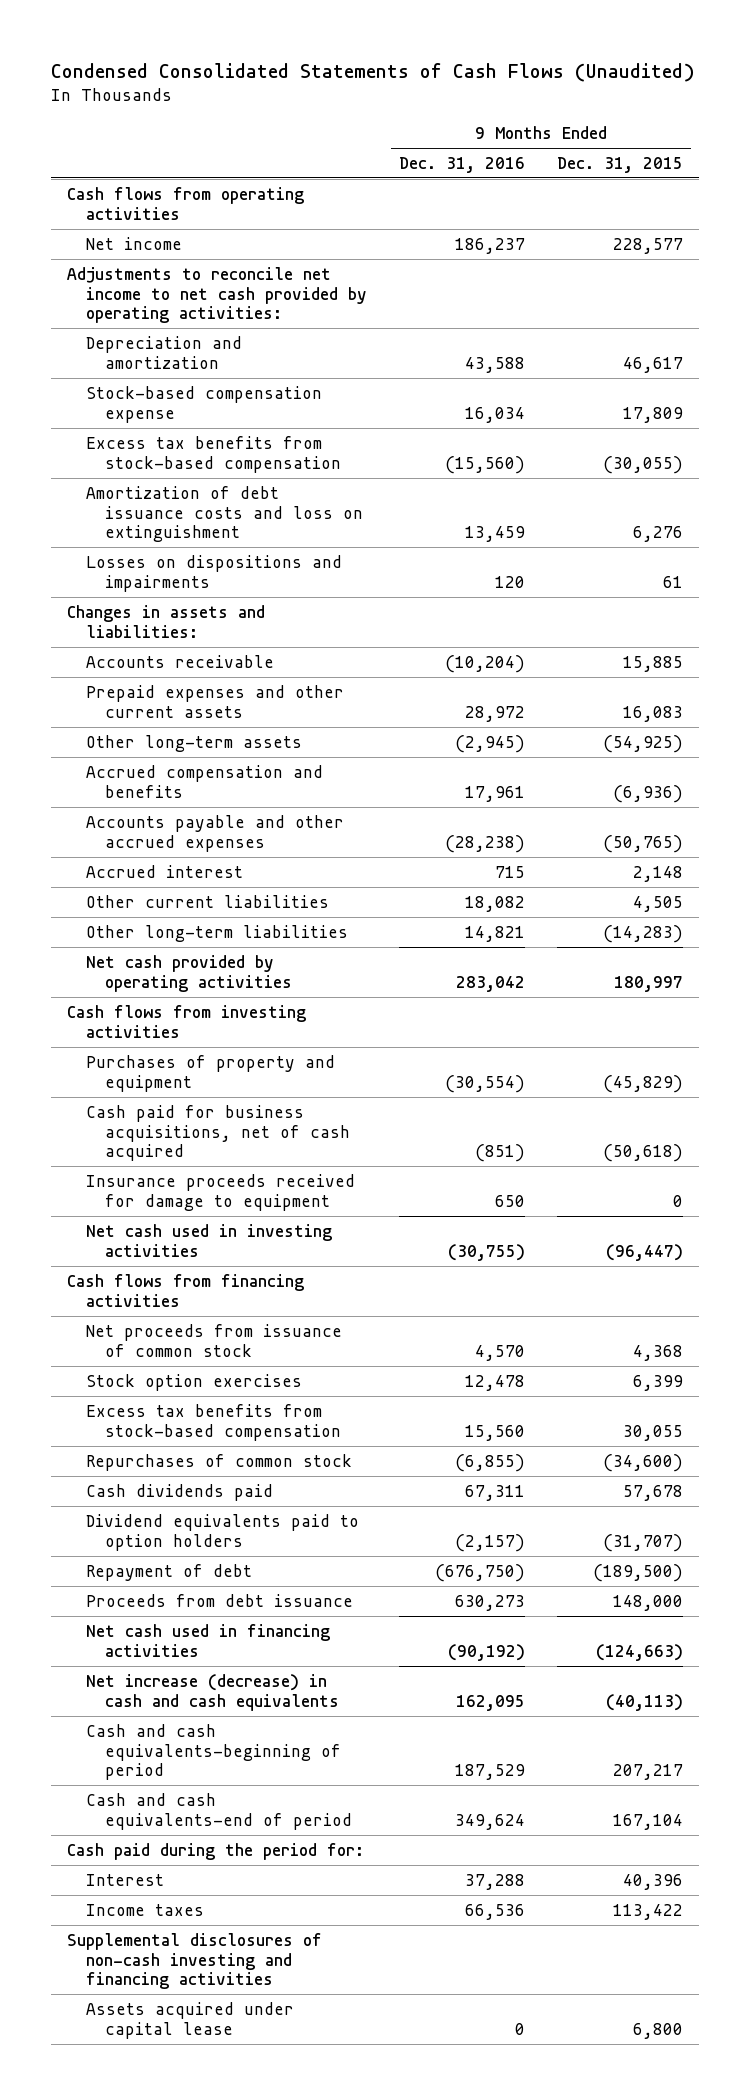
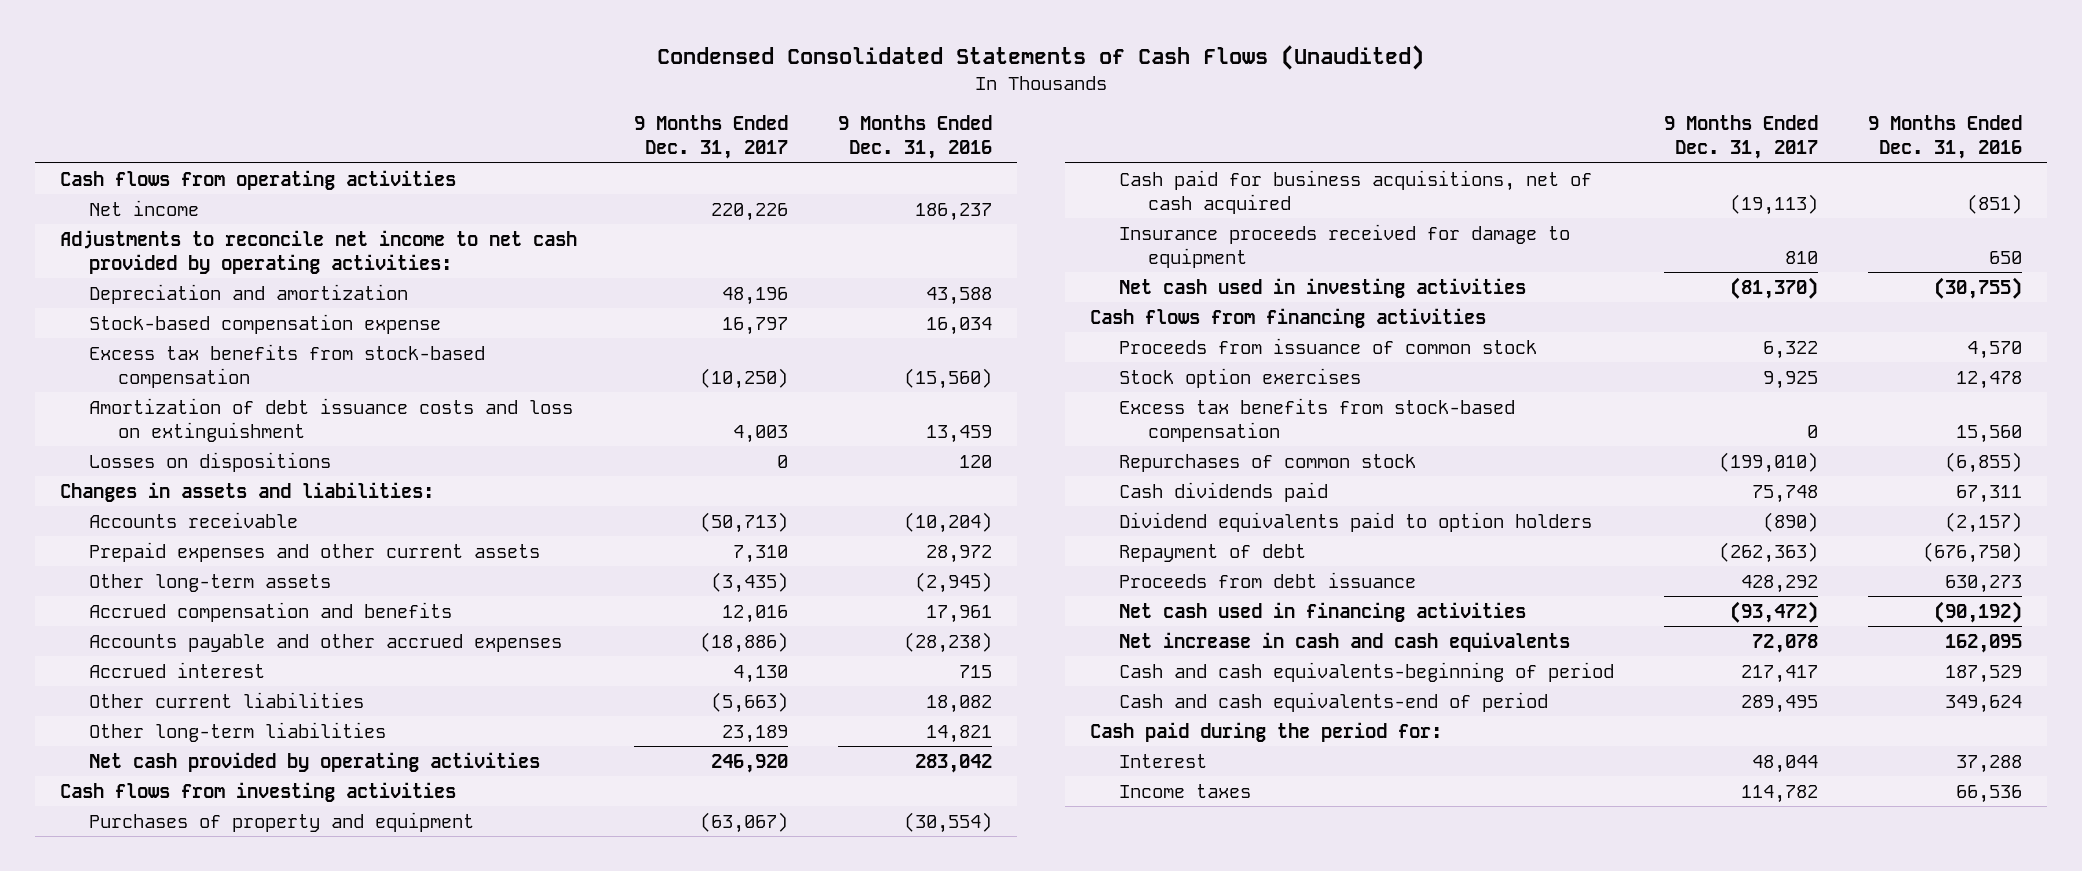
[556,156,683,173] Dec. 31, 2015 -> none
none -> [634,115,789,160] 9 Months Ended Dec. 31, 2017
[86,554,343,592] Losses on dispositions and impairments -> [88,451,331,472] Losses on dispositions
[86,1323,343,1357] Net proceeds from issuance of common stock -> [1118,337,1537,354] Proceeds from issuance of common stock
[86,1673,340,1711] Net increase (decrease) in cash and cash equivalents -> [1118,631,1570,652] Net increase in cash and cash equivalents
[67,1932,323,1990] Supplemental disclosures of non-cash investing and financing activities -> none
[86,2001,295,2039] Assets acquired under capital lease -> none

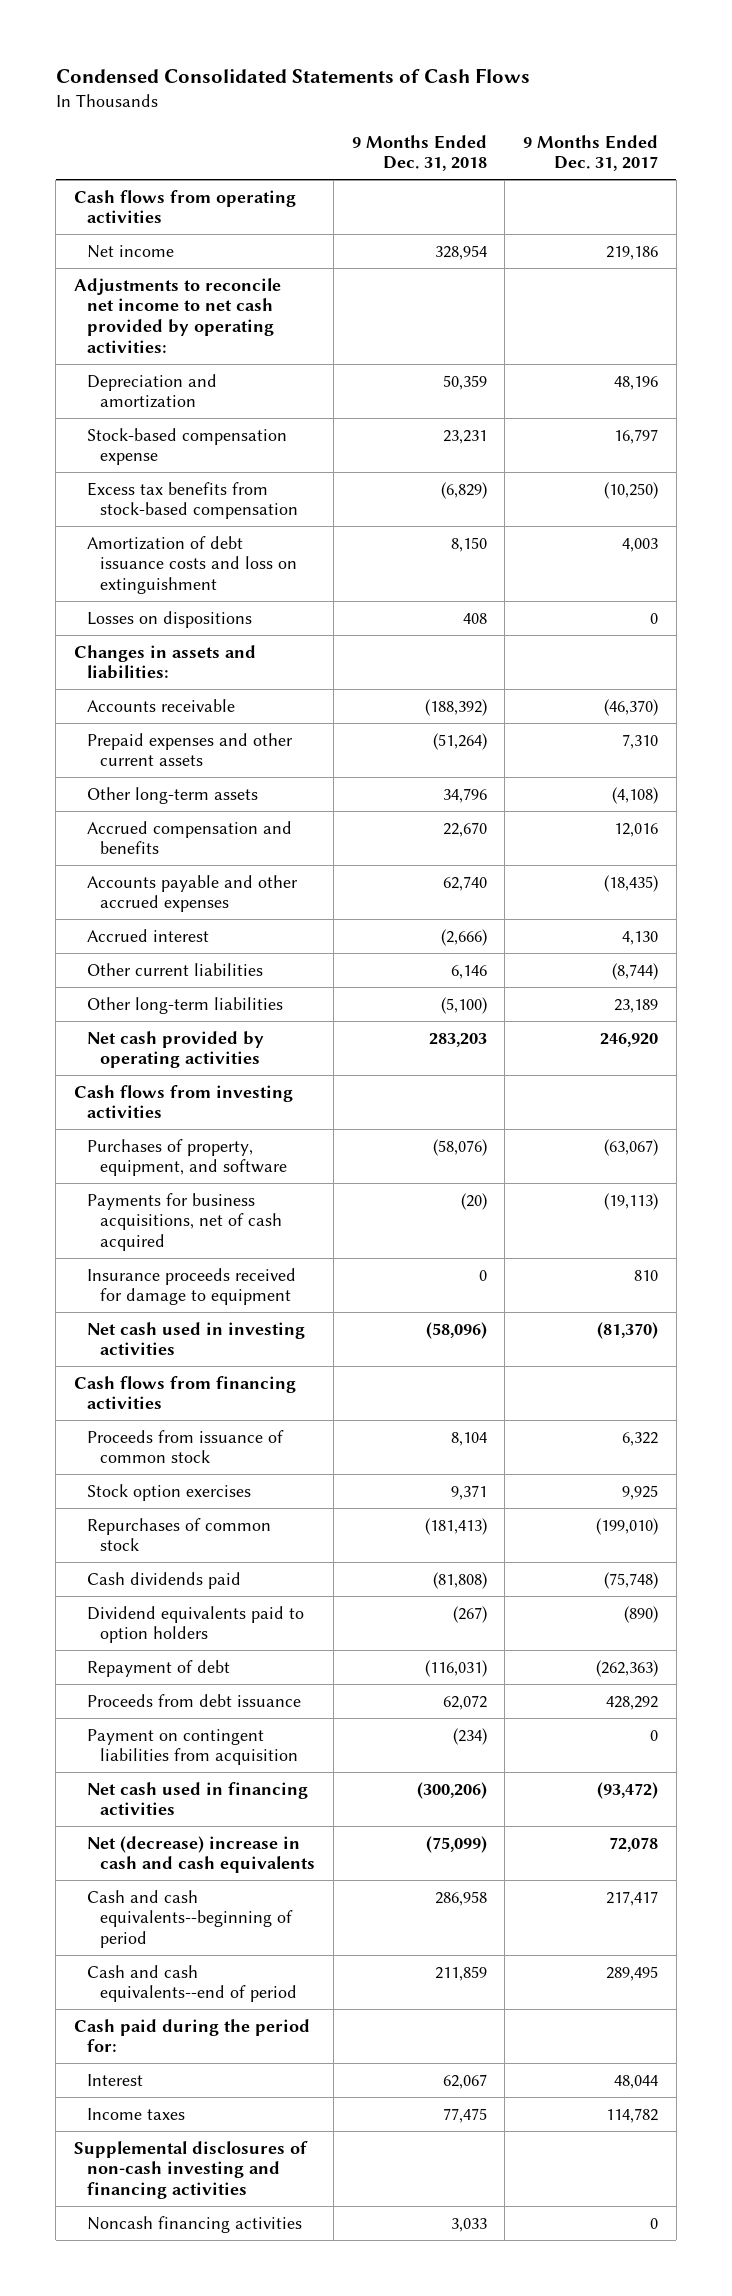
[656,45,1424,71] Condensed Consolidated Statements of Cash Flows (Unaudited) -> [55,68,530,84] Condensed Consolidated Statements of Cash Flows
[838,115,993,160] 9 Months Ended Dec. 31, 2016 -> none
none -> [351,134,487,172] 9 Months Ended Dec. 31, 2018
[711,202,789,221] 220,226 -> [606,245,659,260] 219,186
[700,511,789,533] (50,713) -> [604,698,659,716] (46,370)
[711,571,789,593] (3,435) -> [612,786,659,804] (4,108)
[700,631,789,653] (18,886) -> [604,874,659,892] (18,435)
[711,691,789,713] (5,663) -> [612,962,659,980] (8,744)
[88,811,474,832] Purchases of property and equipment -> [87,1138,288,1177] Purchases of property, equipment, and software
[1118,169,1592,214] Cash paid for business acquisitions, net of cash acquired -> [87,1192,283,1252] Payments for business acquisitions, net of cash acquired
[1118,397,1515,442] Excess tax benefits from stock-based compensation -> none
[1751,484,1818,503] 75,748 -> [604,1571,659,1589] (75,748)
none -> [87,1728,299,1766] Payment on contingent liabilities from acquisition
[1118,631,1570,652] Net increase in cash and cash equivalents -> [87,1835,316,1874] Net (decrease) increase in cash and cash equivalents
[1118,661,1614,682] Cash and cash equivalents-beginning of period -> [87,1889,294,1949] Cash and cash equivalents--beginning of period
[1118,691,1548,712] Cash and cash equivalents-end of period -> [87,1964,298,2003] Cash and cash equivalents--end of period
none -> [73,2140,308,2200] Supplemental disclosures of non-cash investing and financing activities
none -> [87,2215,303,2233] Noncash financing activities

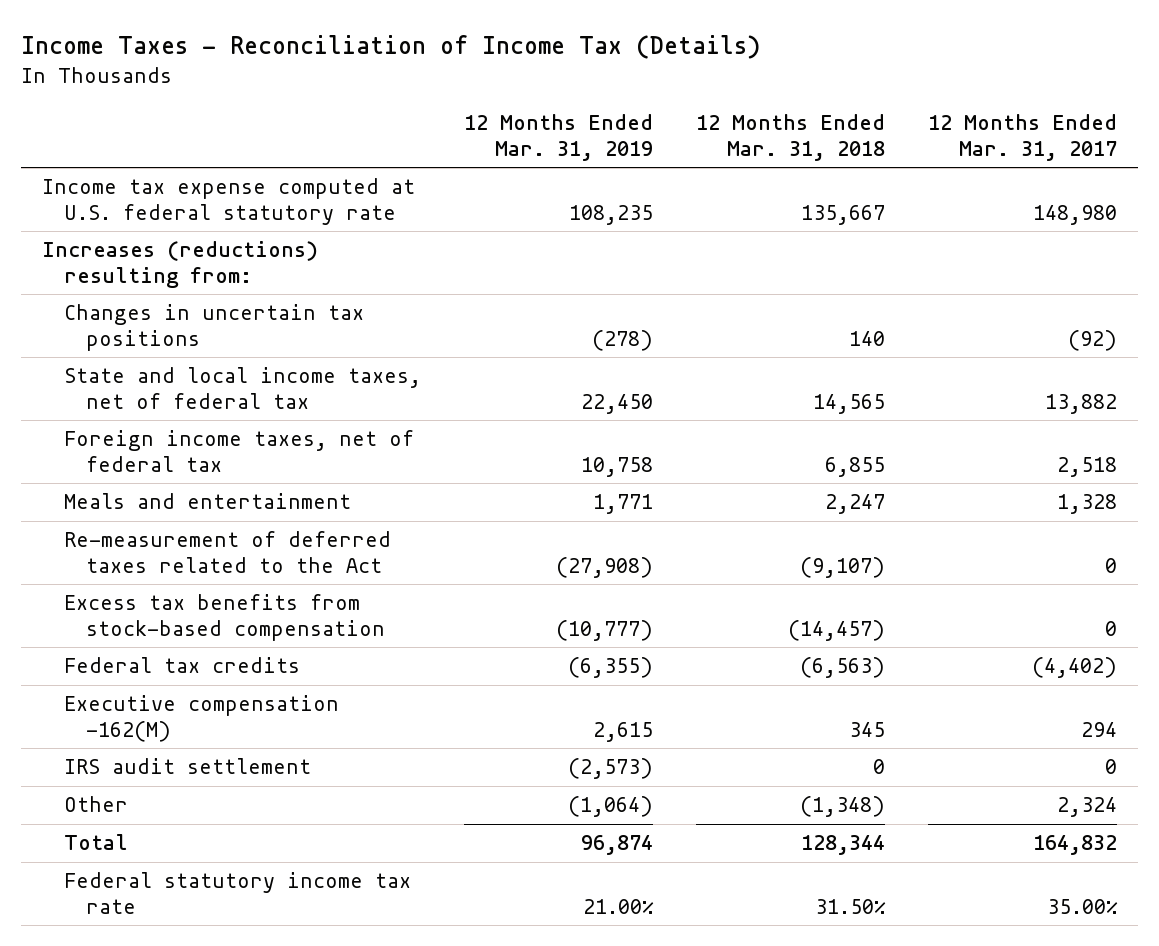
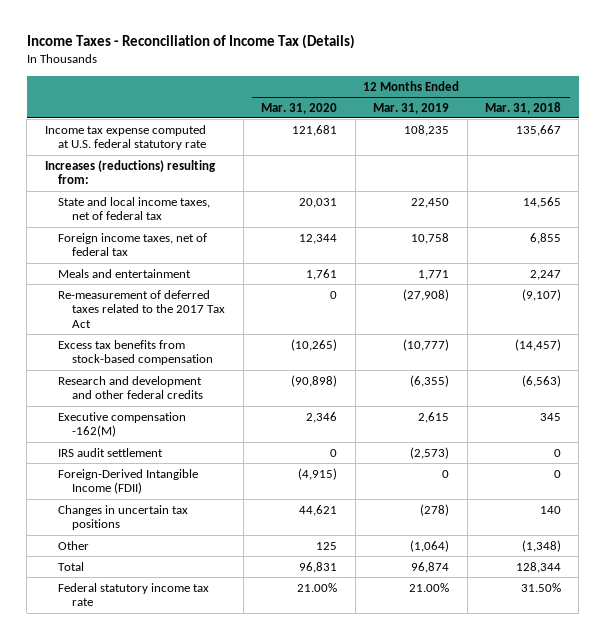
[927,114,1117,161] 12 Months Ended Mar. 31, 2017 -> none
none -> [261,102,338,114] Mar. 31, 2020
[63,531,391,573] Re-measurement of deferred taxes related to the Act -> [58,289,226,328] Re-measurement of deferred taxes related to the 2017 Tax Act
[63,657,300,674] Federal tax credits -> [58,375,204,400] Research and development and other federal credits
none -> [58,468,199,495] Foreign-Derived Intangible Income (FDII)
[63,304,364,351] Changes in uncertain tax positions -> [58,504,189,531] Changes in uncertain tax positions

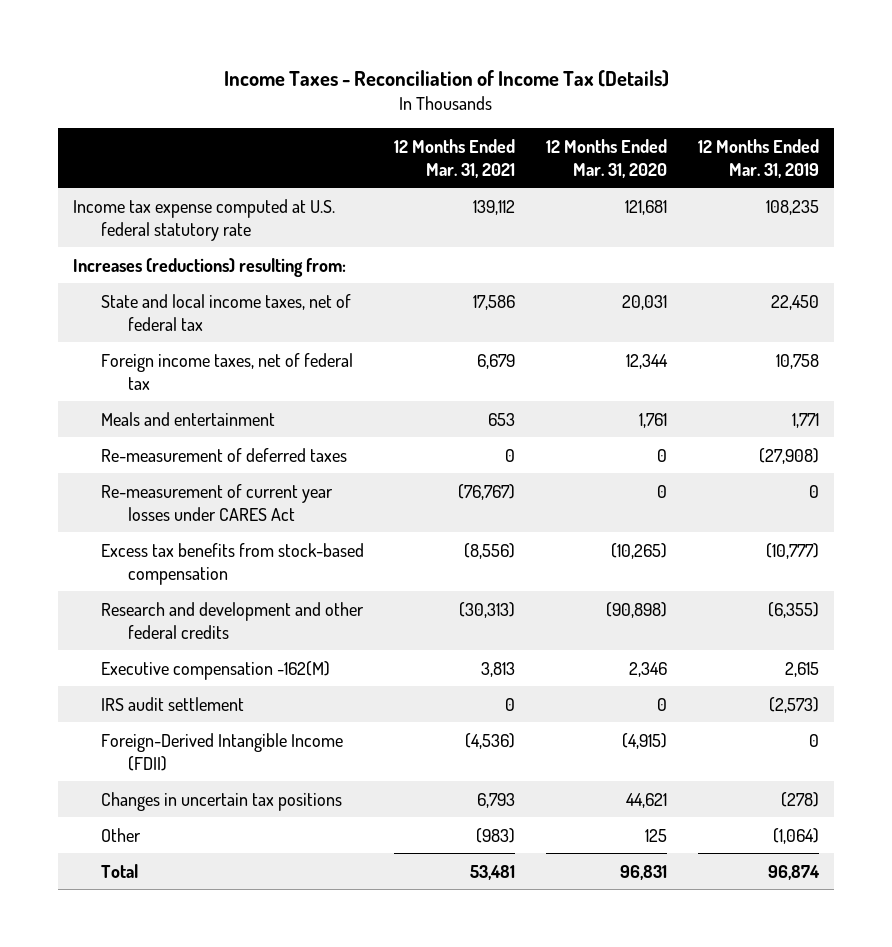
[484,101,561,114] Mar. 31, 2018 -> none
none -> [394,138,516,178] 12 Months Ended Mar. 31, 2021
[58,289,226,328] Re-measurement of deferred taxes related to the 2017 Tax Act -> [100,447,347,462] Re-measurement of deferred taxes
none -> [100,483,333,521] Re-measurement of current year losses under CARES Act
[58,582,210,607] Federal statutory income tax rate -> none

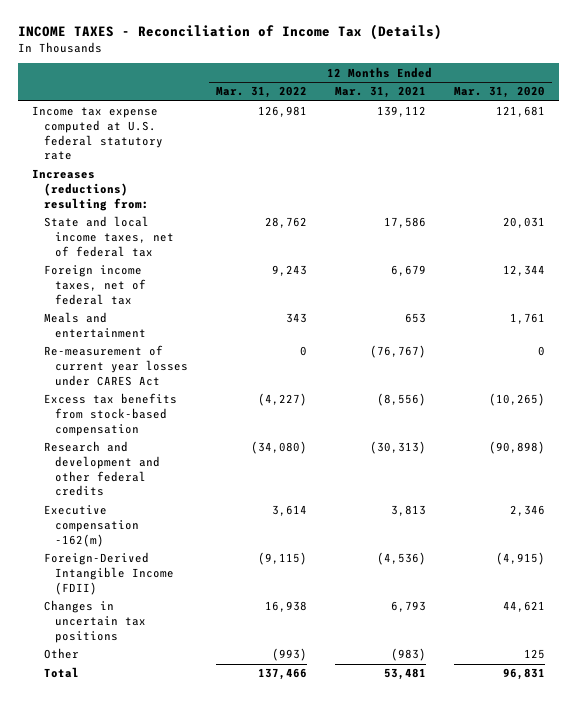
[223,69,669,87] Income Taxes - Reconciliation of Income Tax (Details) -> [18,24,443,41] INCOME TAXES - Reconciliation of Income Tax (Details)
[697,138,819,178] 12 Months Ended Mar. 31, 2019 -> none
none -> [216,86,308,99] Mar. 31, 2022
[100,447,347,462] Re-measurement of deferred taxes -> none
[100,696,244,711] IRS audit settlement -> none
[100,660,330,680] Executive compensation -162(M) -> [43,505,140,547] Executive compensation -162(m)

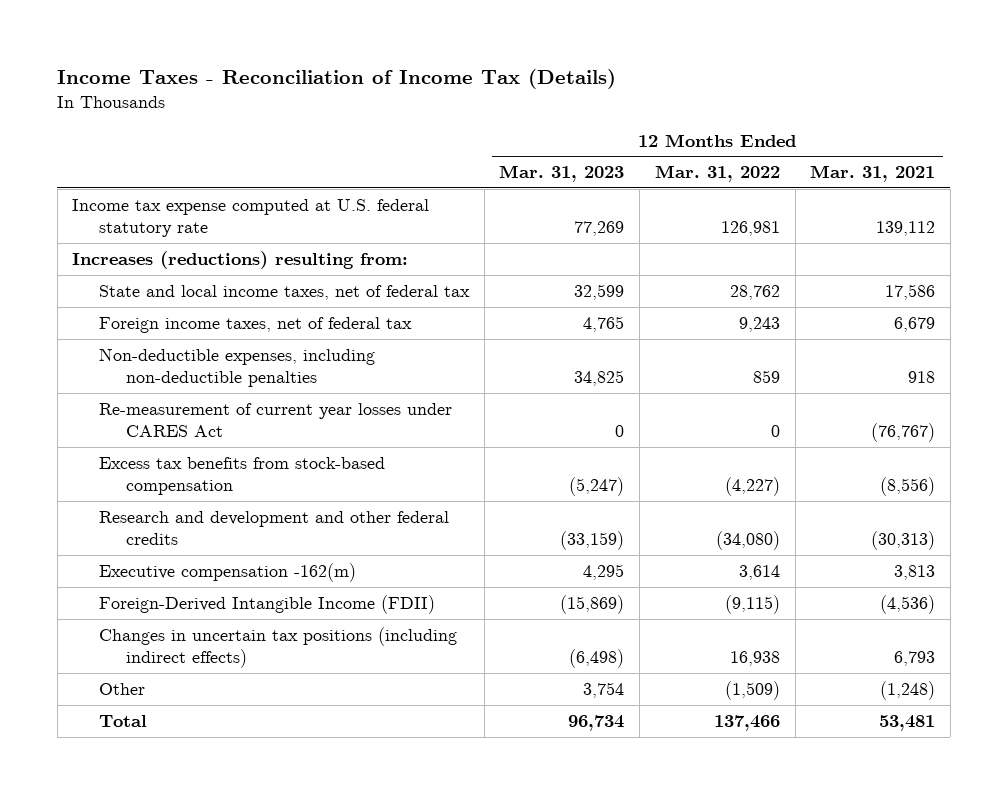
[18,24,443,41] INCOME TAXES - Reconciliation of Income Tax (Details) -> [57,69,617,90] Income Taxes - Reconciliation of Income Tax (Details)
[453,86,545,99] Mar. 31, 2020 -> none
none -> [499,165,625,183] Mar. 31, 2023
[43,312,147,339] Meals and entertainment -> none
none -> [99,347,376,388] Non-deductible expenses, including non-deductible penalties
[43,600,147,643] Changes in uncertain tax positions -> [99,626,458,669] Changes in uncertain tax positions (including indirect effects)
[272,648,308,662] (993) -> [724,680,780,700] (1,509)
[390,648,426,662] (983) -> [880,680,936,700] (1,248)

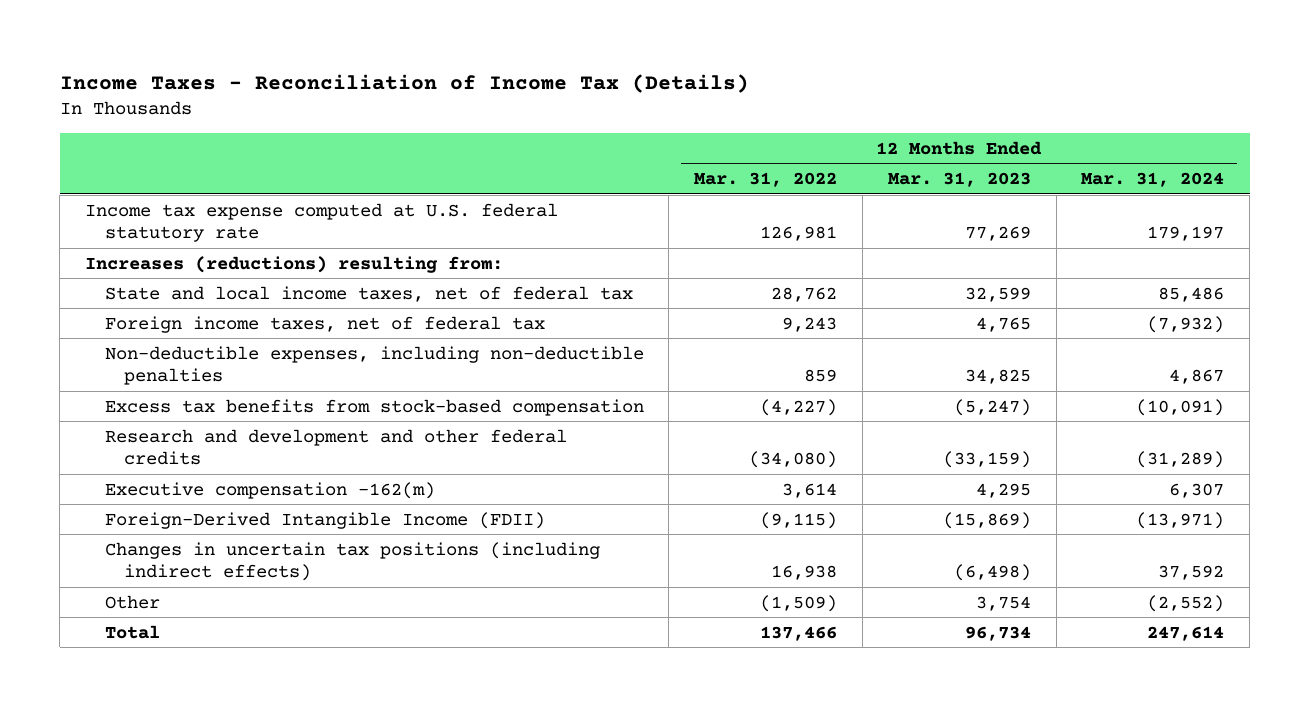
[810,165,936,183] Mar. 31, 2021 -> none
none -> [1081,172,1225,188] Mar. 31, 2024
[99,402,453,438] Re-measurement of current year losses under CARES Act -> none

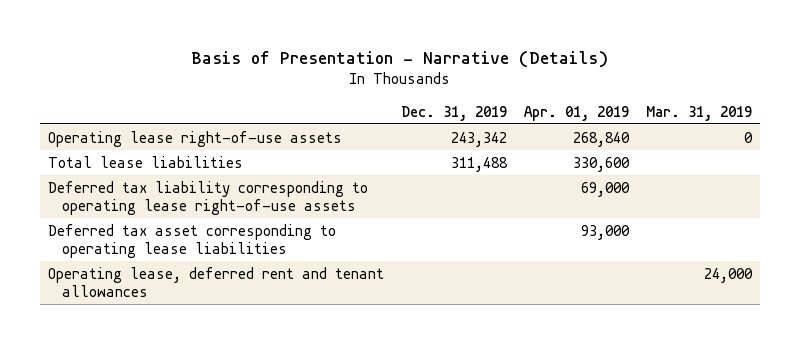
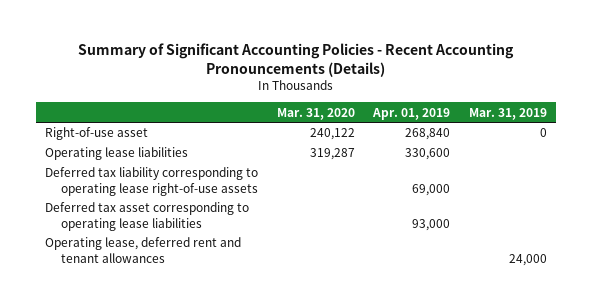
[191,50,609,68] Basis of Presentation - Narrative (Details) -> [78,42,515,77] Summary of Significant Accounting Policies - Recent Accounting Pronouncements (Details)
[401,105,508,121] Dec. 31, 2019 -> none
none -> [276,107,355,120] Mar. 31, 2020
[48,130,343,147] Operating lease right-of-use assets -> [45,127,149,141] Right-of-use asset
[48,155,244,168] Total lease liabilities -> [45,147,189,161] Operating lease liabilities

